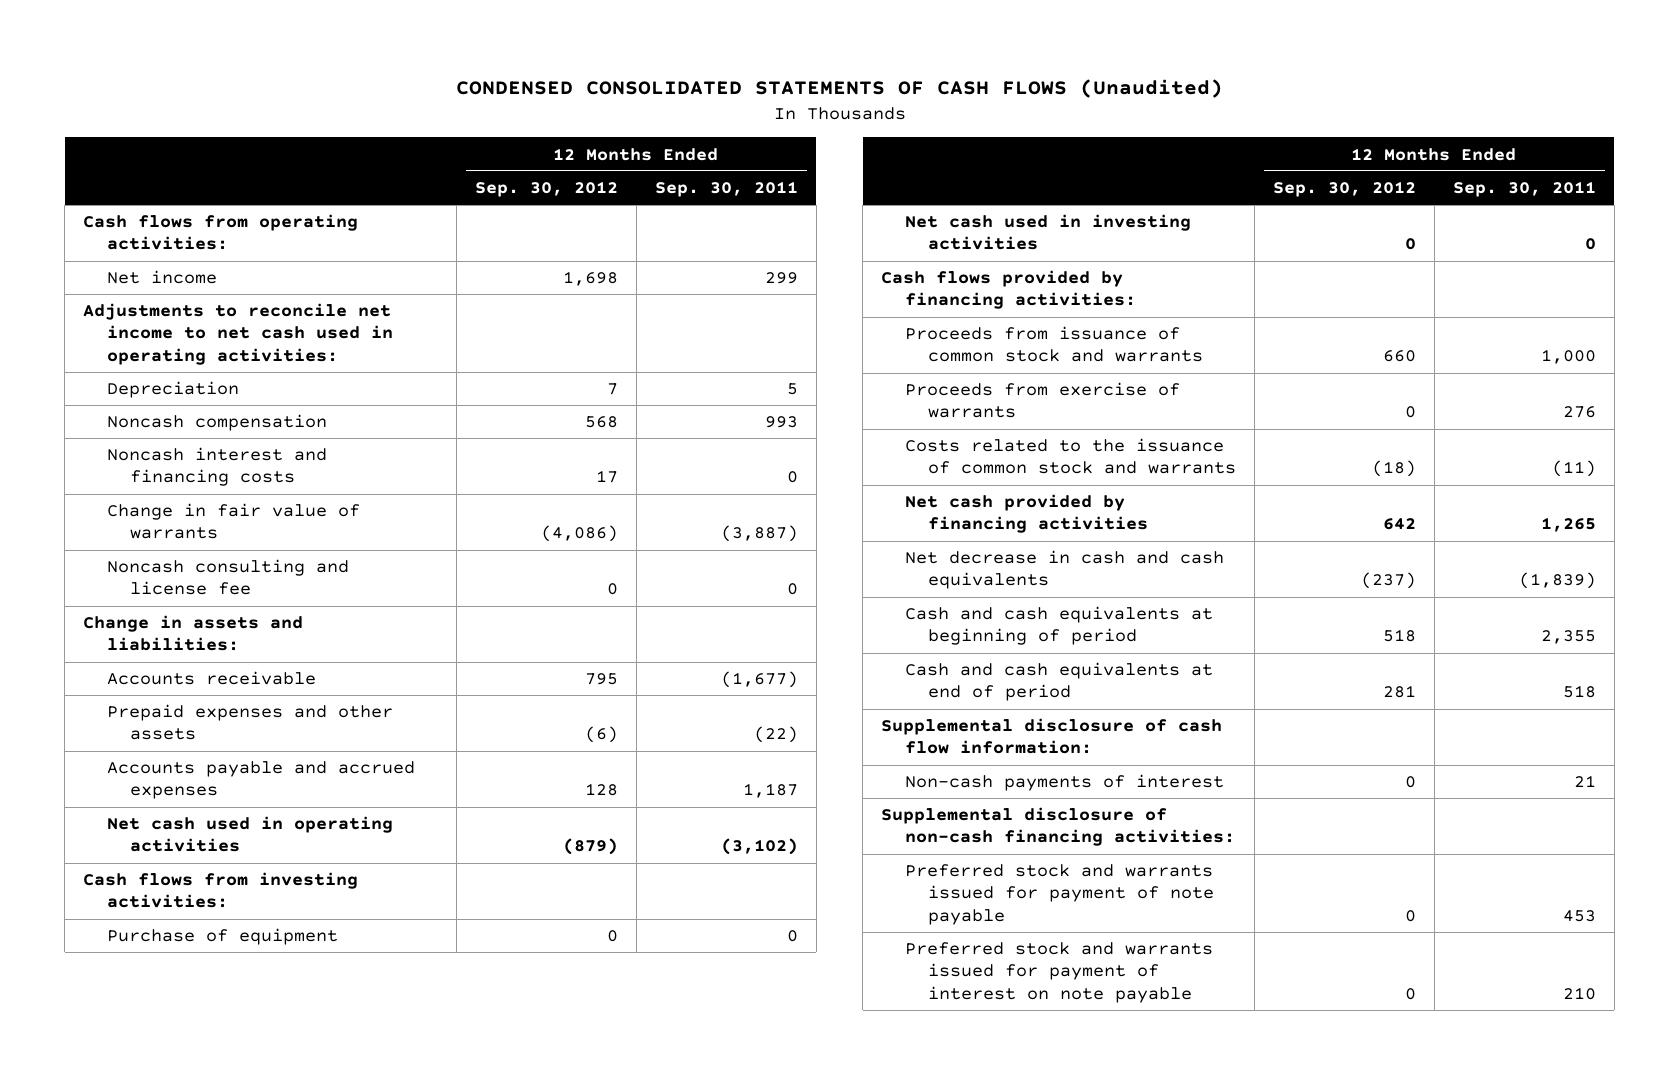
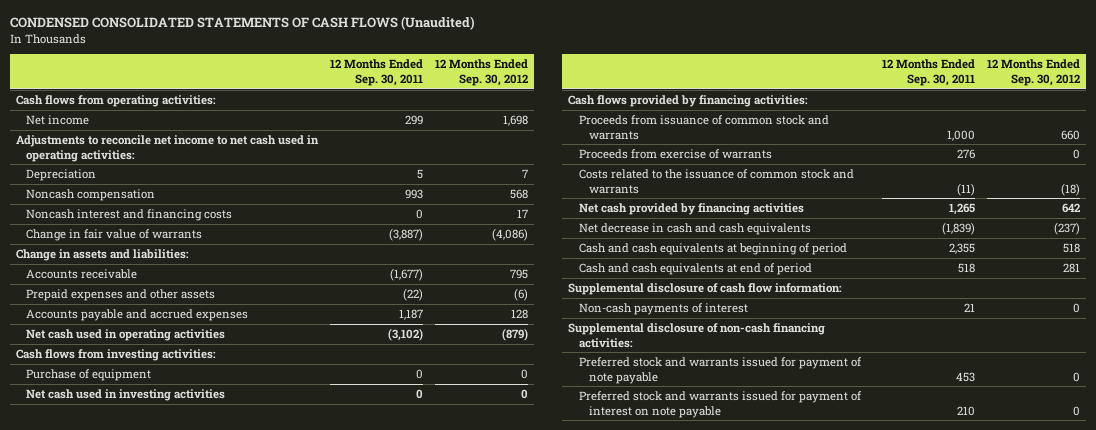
[106,559,349,596] Noncash consulting and license fee -> none

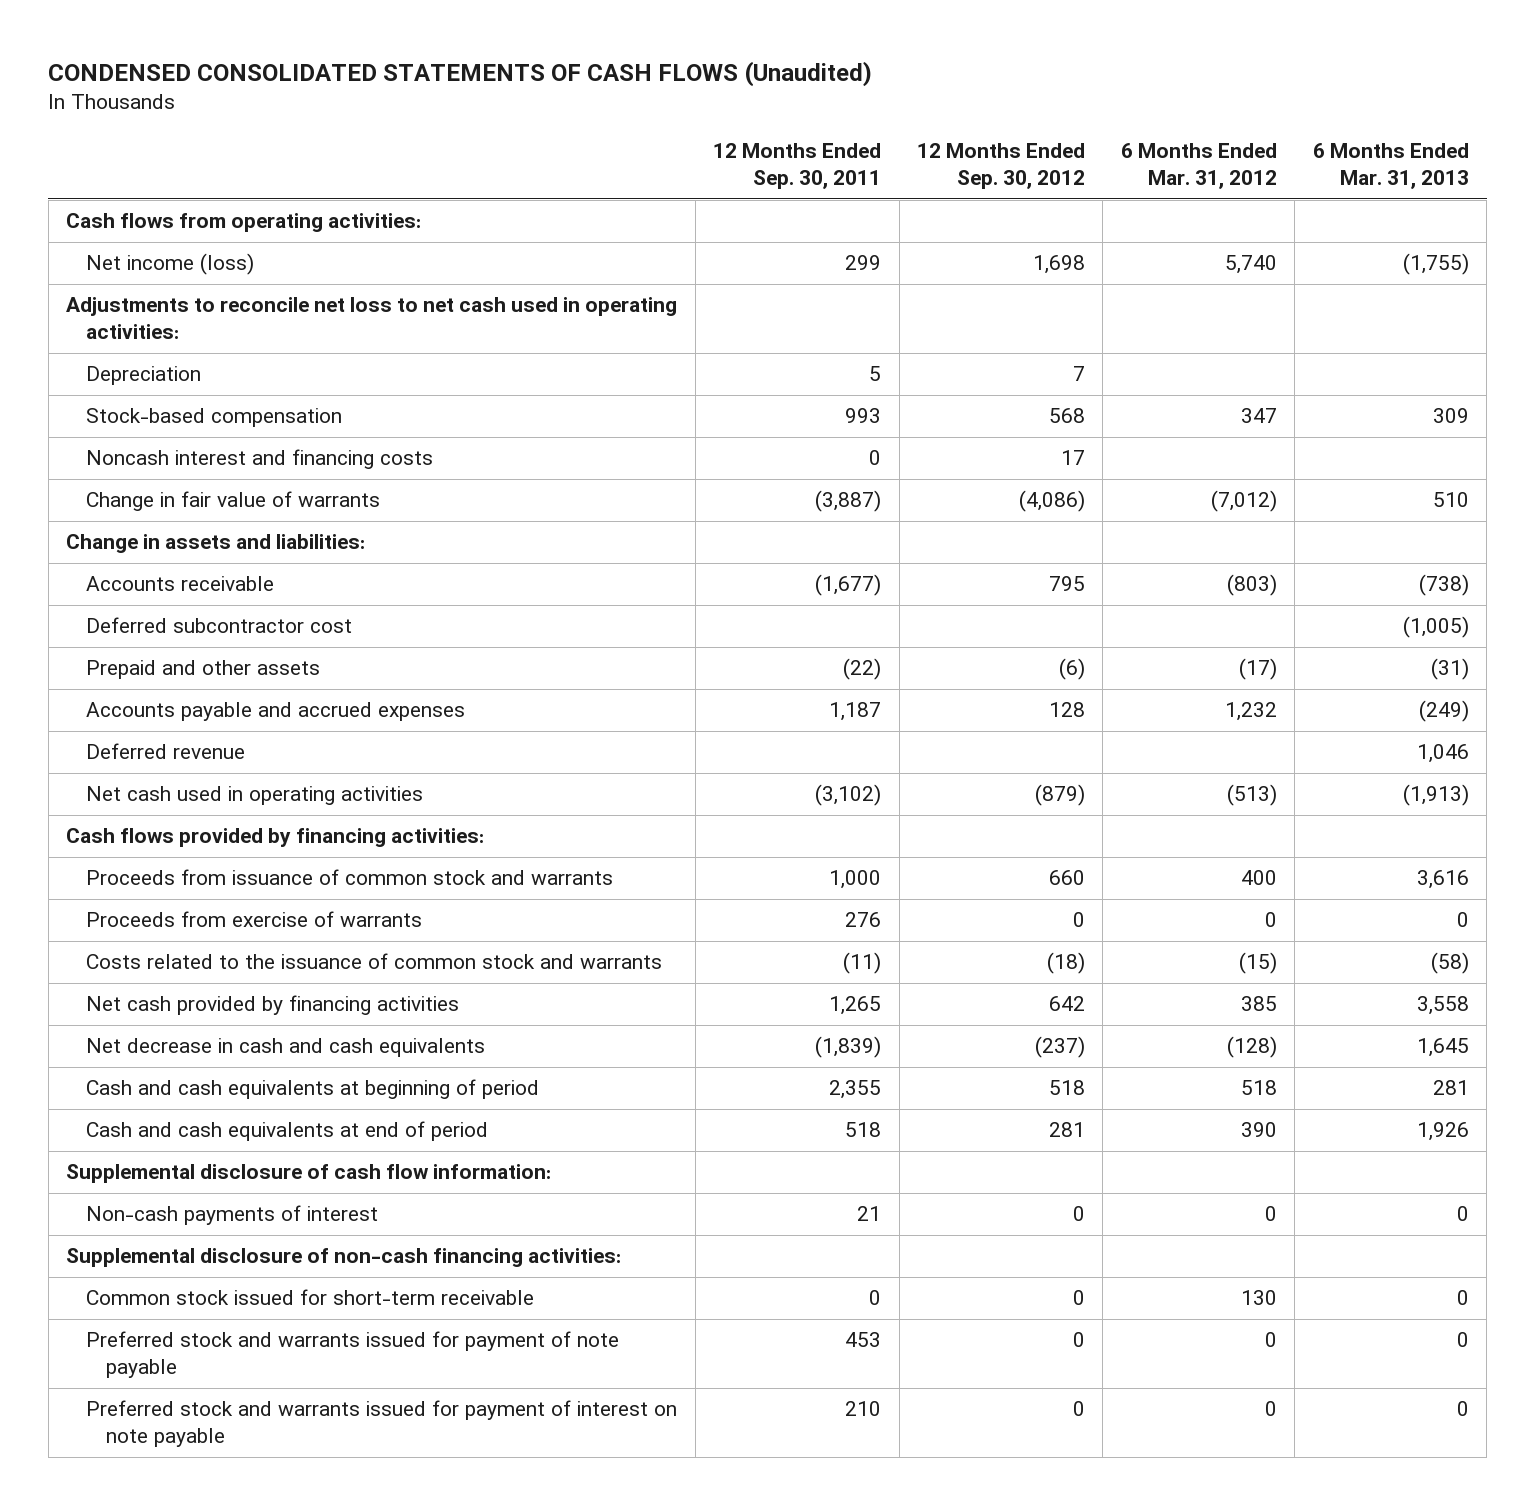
none -> [1120,143,1277,190] 6 Months Ended Mar. 31, 2012
none -> [1312,143,1469,190] 6 Months Ended Mar. 31, 2013
[26,115,90,126] Net income -> [86,253,255,276] Net income (loss)
[15,135,319,162] Adjustments to reconcile net income to net cash used in operating activities: -> [66,297,678,340] Adjustments to reconcile net loss to net cash used in operating activities:
[26,189,156,202] Noncash compensation -> [86,408,343,428] Stock-based compensation
none -> [86,617,353,634] Deferred subcontractor cost
[26,289,216,302] Prepaid expenses and other assets -> [86,660,321,680] Prepaid and other assets
none -> [86,743,246,760] Deferred revenue
[15,349,216,362] Cash flows from investing activities: -> none
[26,369,152,382] Purchase of equipment -> none
[26,389,226,402] Net cash used in investing activities -> none
none -> [86,1289,535,1306] Common stock issued for short-term receivable

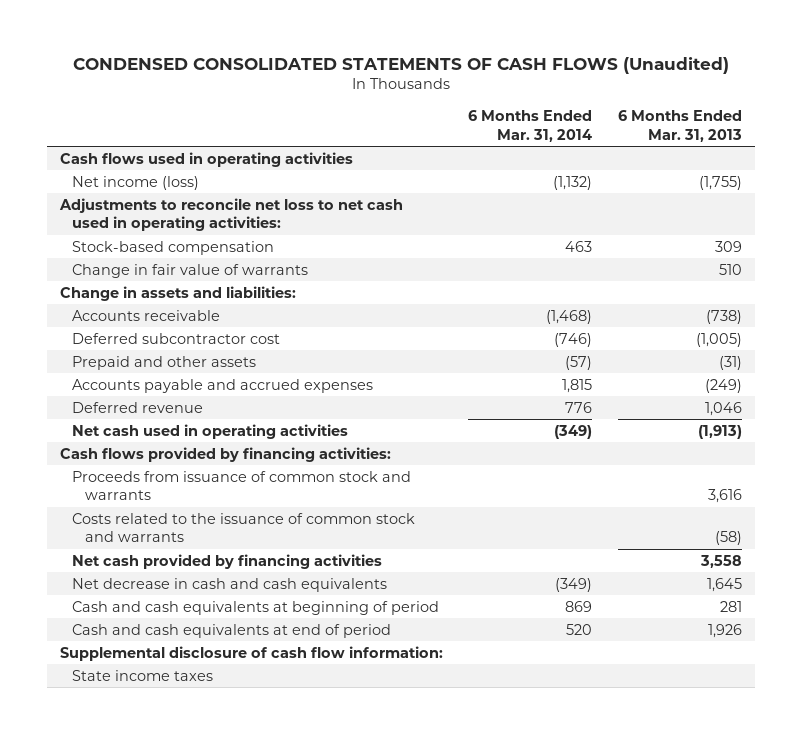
[713,143,882,190] 12 Months Ended Sep. 30, 2011 -> none
[917,143,1086,190] 12 Months Ended Sep. 30, 2012 -> none
[1120,143,1277,190] 6 Months Ended Mar. 31, 2012 -> none
none -> [468,109,593,142] 6 Months Ended Mar. 31, 2014
[66,213,422,233] Cash flows from operating activities: -> [59,151,353,167] Cash flows used in operating activities
[86,366,202,386] Depreciation -> none
[86,449,434,470] Noncash interest and financing costs -> none
[86,911,423,928] Proceeds from exercise of warrants -> none
[86,1205,379,1226] Non-cash payments of interest -> none
[66,1248,622,1268] Supplemental disclosure of non-cash financing activities: -> none
[86,1289,535,1306] Common stock issued for short-term receivable -> none
[86,1331,620,1379] Preferred stock and warrants issued for payment of note payable -> none
[86,1400,678,1448] Preferred stock and warrants issued for payment of interest on note payable -> none
none -> [72,669,214,681] State income taxes

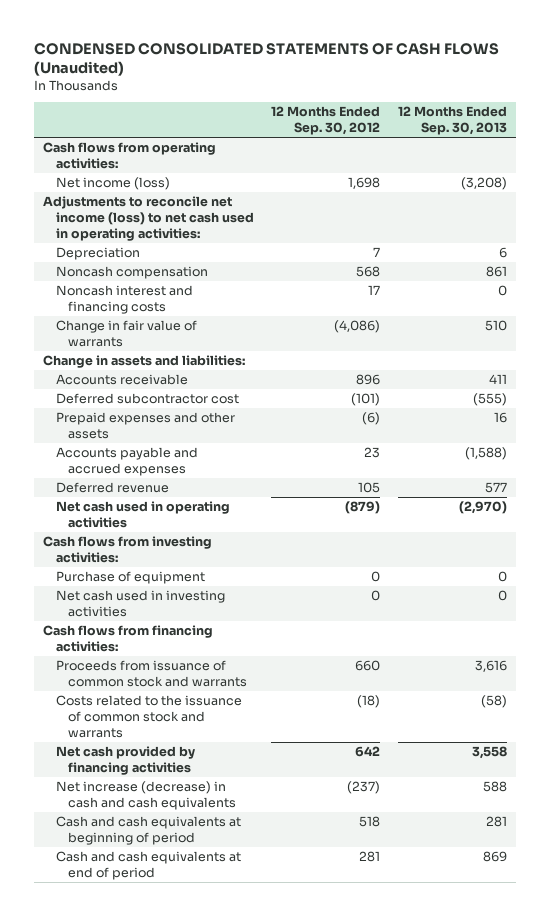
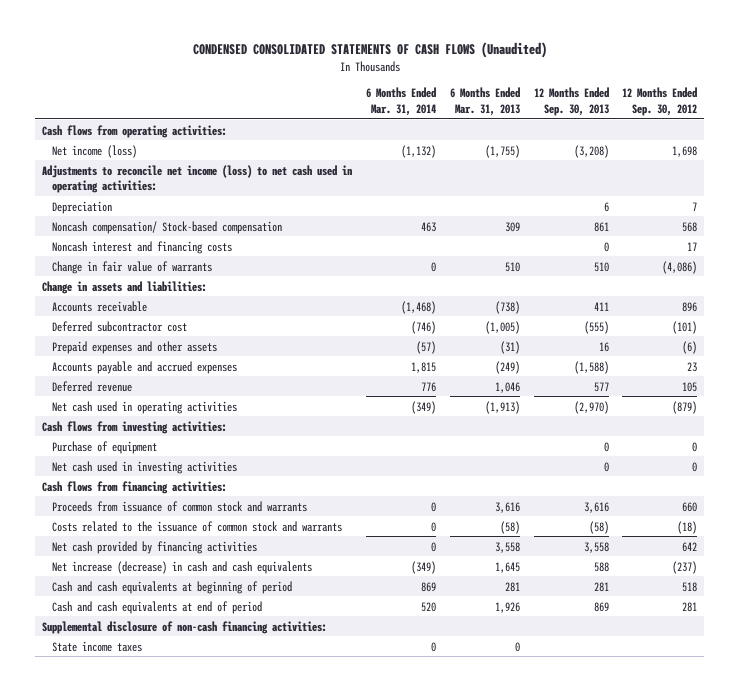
none -> [365,87,436,116] 6 Months Ended Mar. 31, 2014
none -> [449,87,520,116] 6 Months Ended Mar. 31, 2013
[55,266,208,280] Noncash compensation -> [52,220,283,234] Noncash compensation/ Stock-based compensation
none -> [42,620,328,634] Supplemental disclosure of non-cash financing activities:
none -> [52,640,143,652] State income taxes

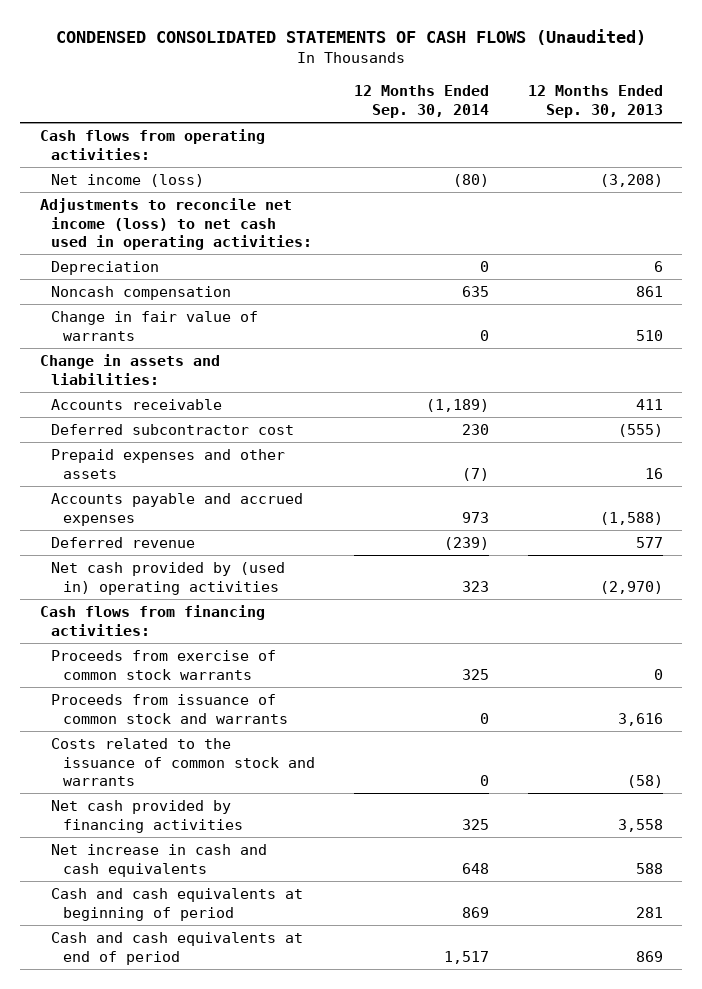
[365,87,436,116] 6 Months Ended Mar. 31, 2014 -> none
[449,87,520,116] 6 Months Ended Mar. 31, 2013 -> none
[622,87,698,116] 12 Months Ended Sep. 30, 2012 -> none
none -> [353,85,489,119] 12 Months Ended Sep. 30, 2014
[52,240,233,254] Noncash interest and financing costs -> none
[52,220,283,234] Noncash compensation/ Stock-based compensation -> [51,286,232,301] Noncash compensation
[42,420,228,434] Cash flows from investing activities: -> none
[52,440,158,454] Purchase of equipment -> none
[52,460,238,474] Net cash used in investing activities -> none
[52,400,238,414] Net cash used in operating activities -> [51,562,286,595] Net cash provided by (used in) operating activities
none -> [51,650,277,680] Proceeds from exercise of common stock warrants
[52,560,313,574] Net increase (decrease) in cash and cash equivalents -> [51,844,268,877] Net increase in cash and cash equivalents
[42,620,328,634] Supplemental disclosure of non-cash financing activities: -> none
[52,640,143,652] State income taxes -> none

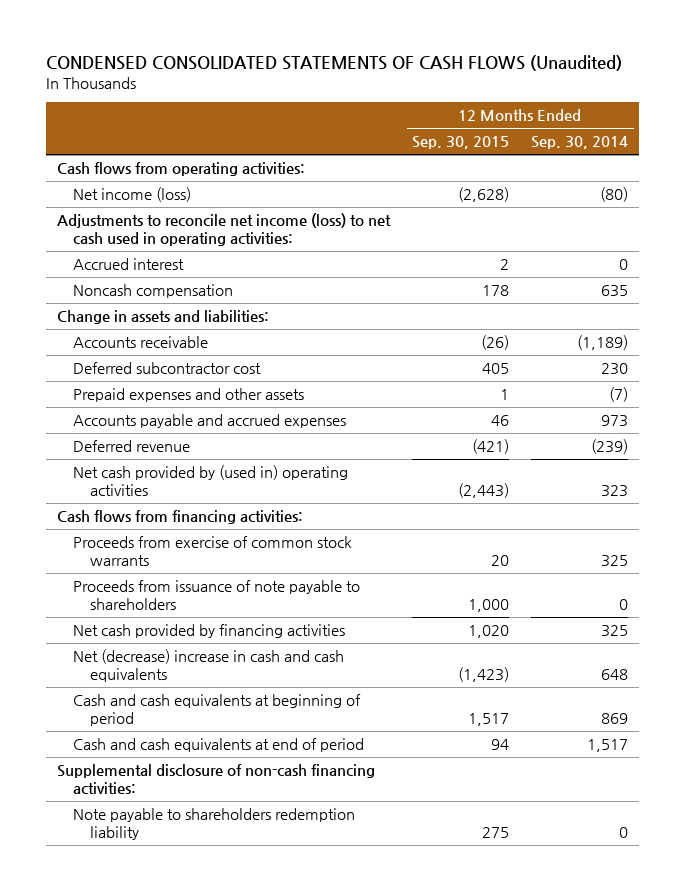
[527,85,663,119] 12 Months Ended Sep. 30, 2013 -> none
none -> [412,136,510,150] Sep. 30, 2015
[51,261,160,276] Depreciation -> none
none -> [73,258,185,271] Accrued interest
[51,311,259,341] Change in fair value of warrants -> none
[51,694,288,724] Proceeds from issuance of common stock and warrants -> none
[51,738,315,787] Costs related to the issuance of common stock and warrants -> none
none -> [73,580,361,610] Proceeds from issuance of note payable to shareholders
[51,844,268,877] Net increase in cash and cash equivalents -> [73,649,345,682] Net (decrease) increase in cash and cash equivalents
none -> [57,764,376,794] Supplemental disclosure of non-cash financing activities:
none -> [73,808,356,840] Note payable to shareholders redemption liability

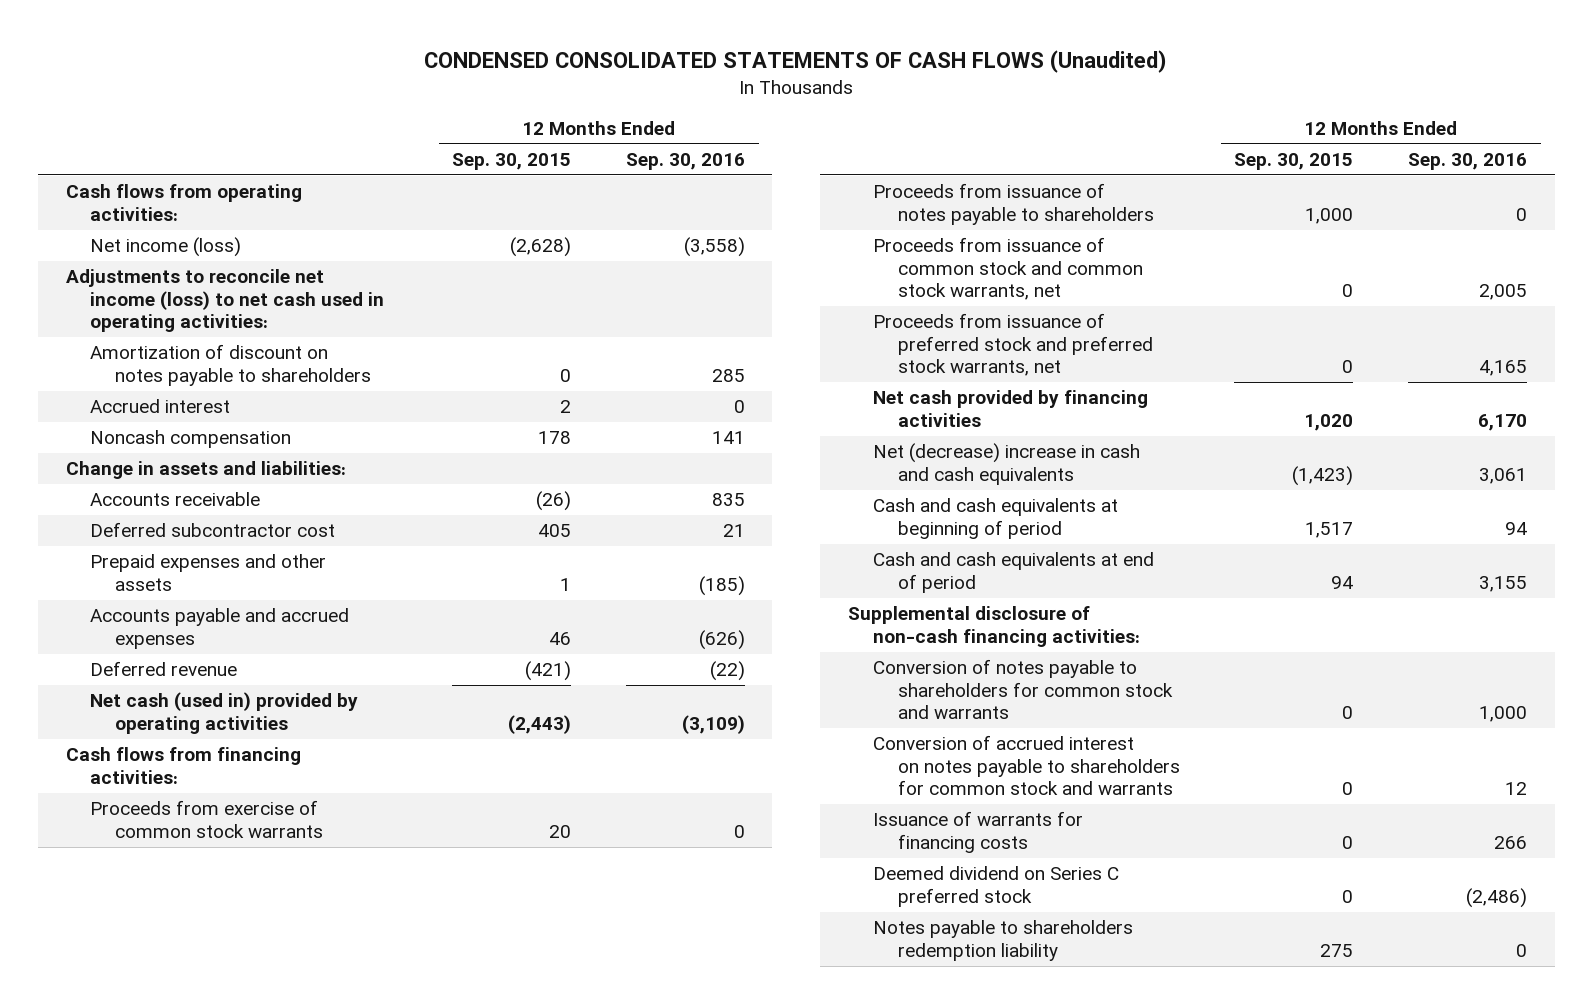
[531,136,629,150] Sep. 30, 2014 -> none
none -> [626,152,746,170] Sep. 30, 2016
none -> [90,344,372,386] Amortization of discount on notes payable to shareholders
[73,465,349,496] Net cash provided by (used in) operating activities -> [90,692,359,734] Net cash (used in) provided by operating activities
[73,580,361,610] Proceeds from issuance of note payable to shareholders -> [872,183,1154,225] Proceeds from issuance of notes payable to shareholders
none -> [872,237,1143,301] Proceeds from issuance of common stock and common stock warrants, net
none -> [872,313,1153,377] Proceeds from issuance of preferred stock and preferred stock warrants, net
none -> [872,659,1173,720] Conversion of notes payable to shareholders for common stock and warrants
none -> [872,735,1180,796] Conversion of accrued interest on notes payable to shareholders for common stock and warrants
none -> [872,811,1083,853] Issuance of warrants for financing costs
none -> [872,866,1119,907] Deemed dividend on Series C preferred stock
[73,808,356,840] Note payable to shareholders redemption liability -> [872,920,1133,961] Notes payable to shareholders redemption liability

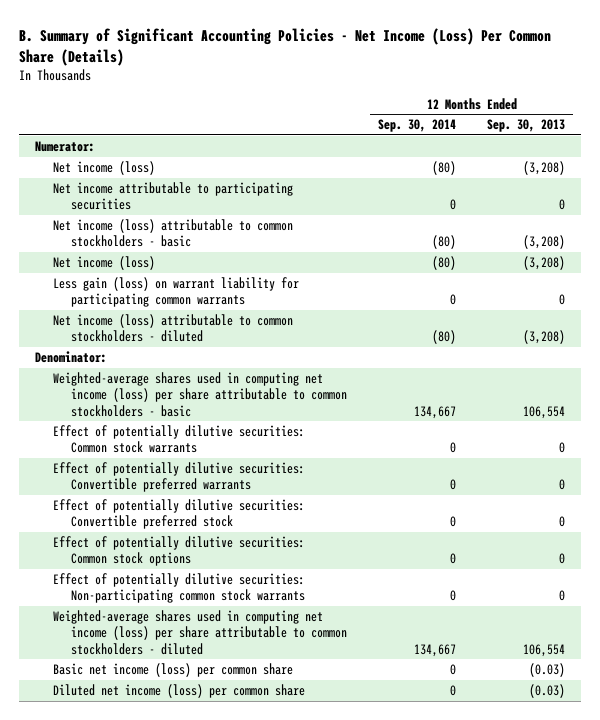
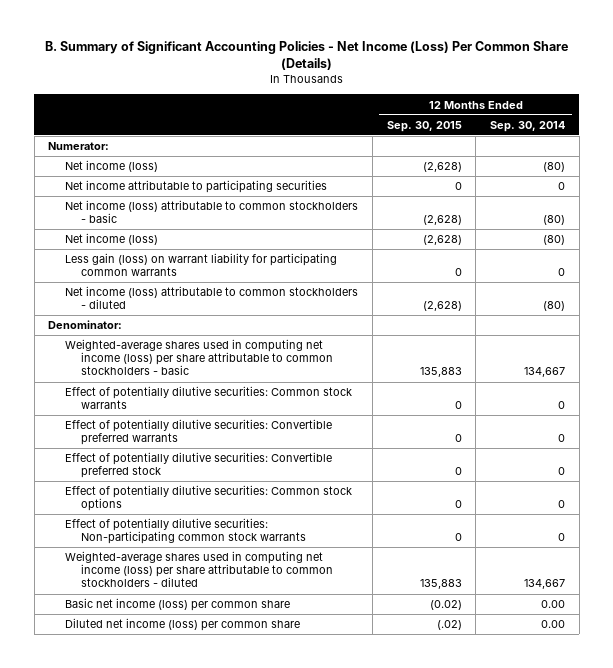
[487,119,566,133] Sep. 30, 2013 -> none
none -> [386,120,462,132] Sep. 30, 2015
[450,664,457,676] 0 -> [541,600,566,609] 0.00
[450,685,457,697] 0 -> [541,620,566,629] 0.00

